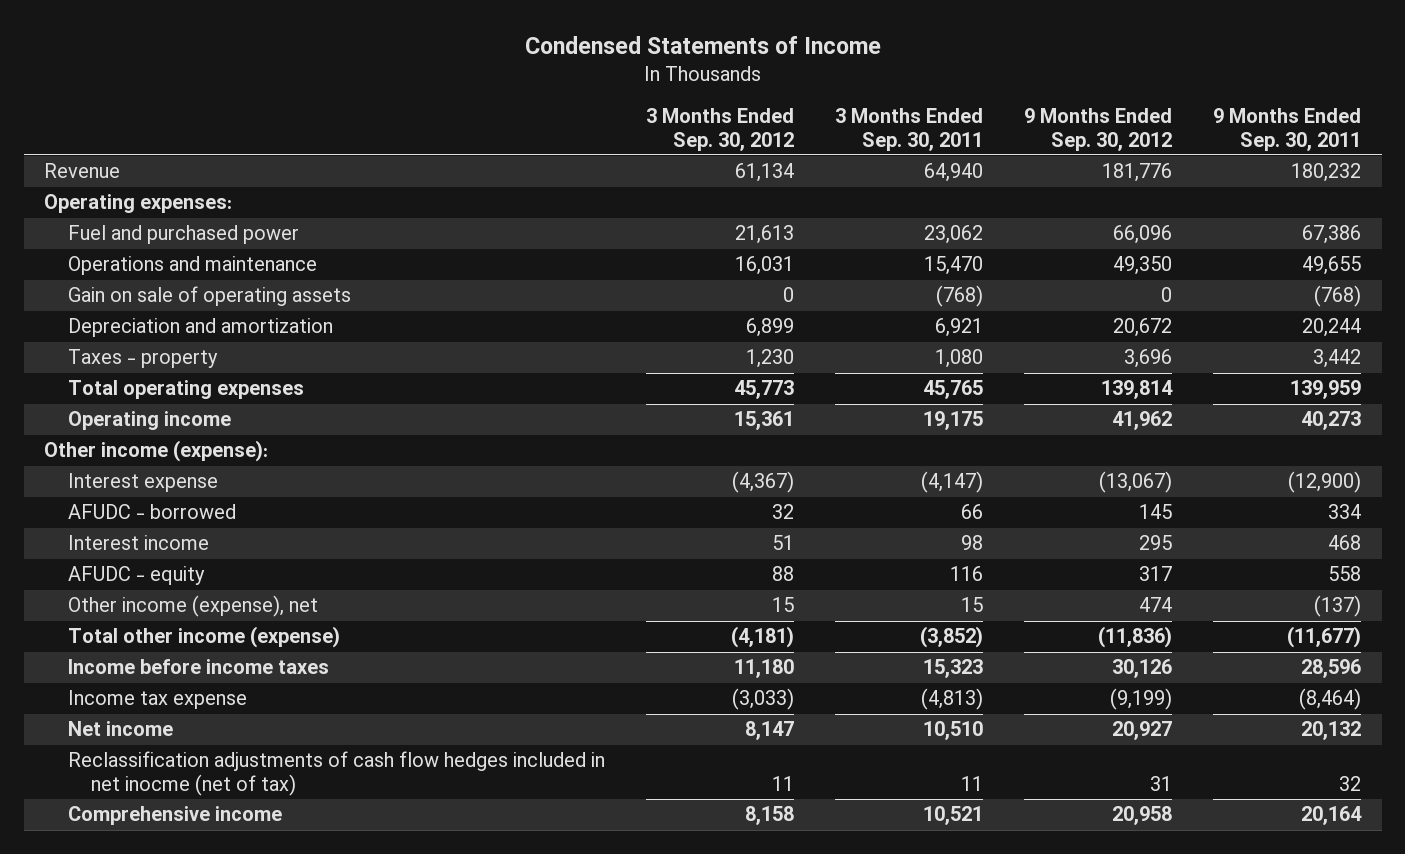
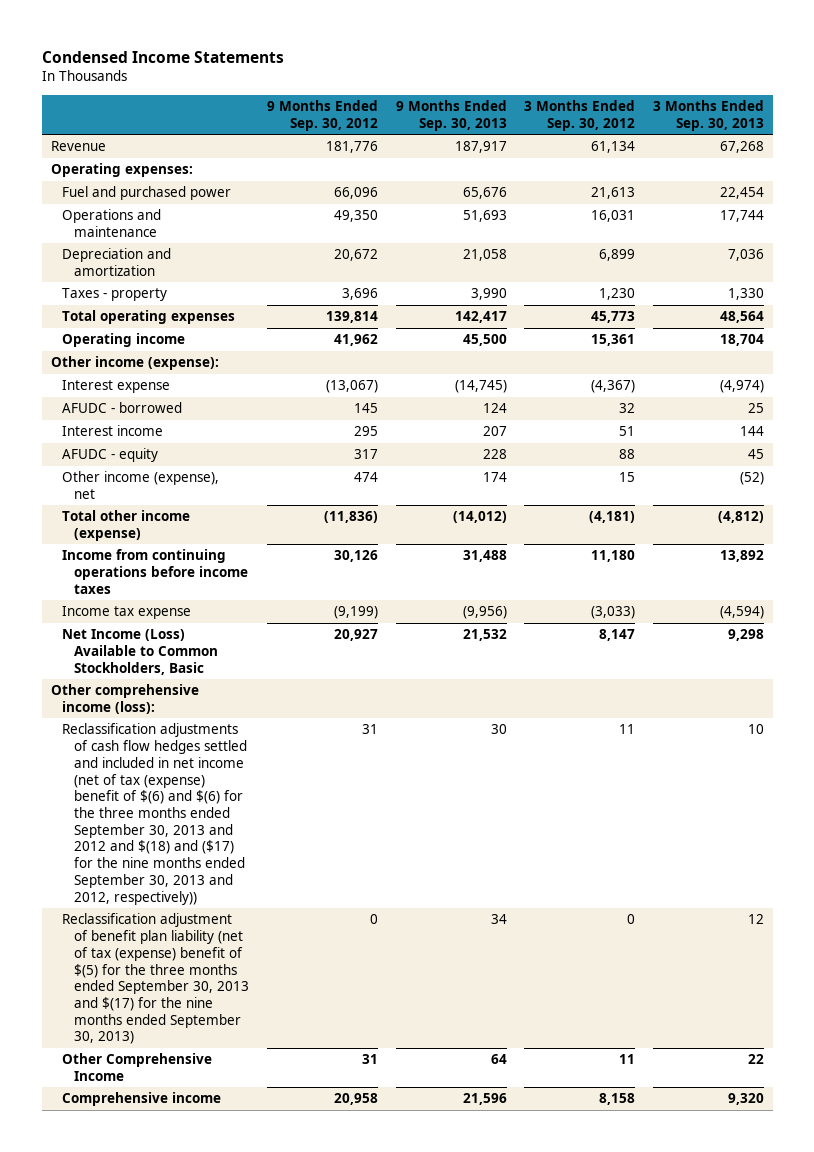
[524,36,881,55] Condensed Statements of Income -> [41,50,284,63] Condensed Income Statements
[834,108,983,151] 3 Months Ended Sep. 30, 2011 -> none
[1213,108,1362,151] 9 Months Ended Sep. 30, 2011 -> none
none -> [395,100,507,132] 9 Months Ended Sep. 30, 2013
none -> [652,100,764,132] 3 Months Ended Sep. 30, 2013
[67,286,351,307] Gain on sale of operating assets -> none
[67,659,329,675] Income before income taxes -> [62,549,249,594] Income from continuing operations before income taxes
[67,721,173,737] Net income -> [62,629,219,675] Net Income (Loss) Available to Common Stockholders, Basic
none -> [50,684,199,715] Other comprehensive income (loss):
[67,751,605,796] Reclassification adjustments of cash flow hedges included in net inocme (net of tax) -> [62,723,248,905] Reclassification adjustments of cash flow hedges settled and included in net income (net of tax (expense) benefit of $(6) and $(6) for the three months ended September 30, 2013 and 2012 and $(18) and ($17) for the nine months ended September 30, 2013 and 2012, respectively))
none -> [62,913,250,1045] Reclassification adjustment of benefit plan liability (net of tax (expense) benefit of $(5) for the three months ended September 30, 2013 and $(17) for the nine months ended September 30, 2013)
none -> [62,1053,213,1082] Other Comprehensive Income

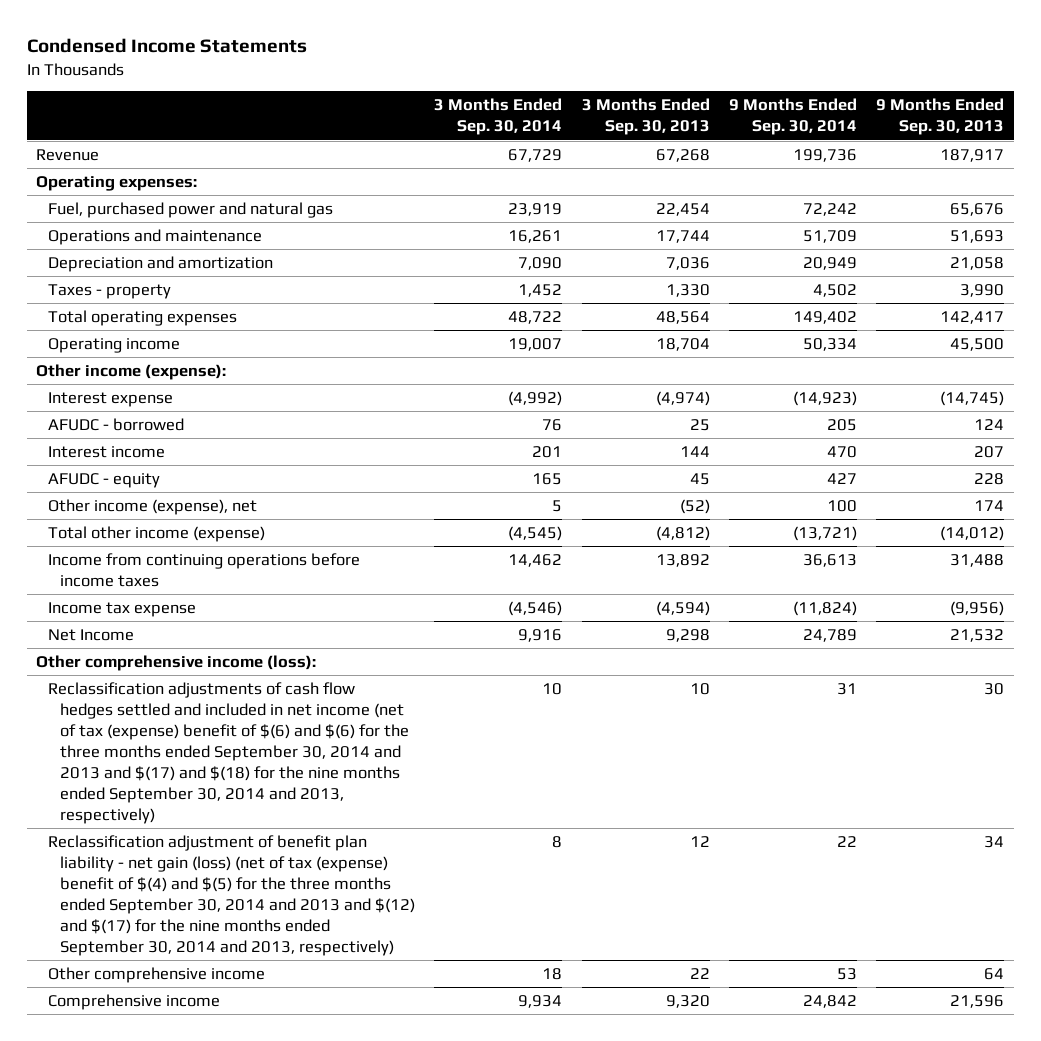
[266,100,378,132] 9 Months Ended Sep. 30, 2012 -> none
[524,100,636,132] 3 Months Ended Sep. 30, 2012 -> none
none -> [434,98,563,136] 3 Months Ended Sep. 30, 2014
none -> [729,98,858,136] 9 Months Ended Sep. 30, 2014
[62,186,232,201] Fuel and purchased power -> [48,202,334,219] Fuel, purchased power and natural gas
[62,629,219,675] Net Income (Loss) Available to Common Stockholders, Basic -> [48,629,135,642] Net Income
[62,723,248,905] Reclassification adjustments of cash flow hedges settled and included in net income (net of tax (expense) benefit of $(6) and $(6) for the three months ended September 30, 2013 and 2012 and $(18) and ($17) for the nine months ended September 30, 2013 and 2012, respectively)) -> [48,682,410,824] Reclassification adjustments of cash flow hedges settled and included in net income (net of tax (expense) benefit of $(6) and $(6) for the three months ended September 30, 2014 and 2013 and $(17) and $(18) for the nine months ended September 30, 2014 and 2013, respectively)
[62,913,250,1045] Reclassification adjustment of benefit plan liability (net of tax (expense) benefit of $(5) for the three months ended September 30, 2013 and $(17) for the nine months ended September 30, 2013) -> [48,835,416,956] Reclassification adjustment of benefit plan liability - net gain (loss) (net of tax (expense) benefit of $(4) and $(5) for the three months ended September 30, 2014 and 2013 and $(12) and $(17) for the nine months ended September 30, 2014 and 2013, respectively)
[62,1053,213,1082] Other Comprehensive Income -> [48,967,266,984] Other comprehensive income

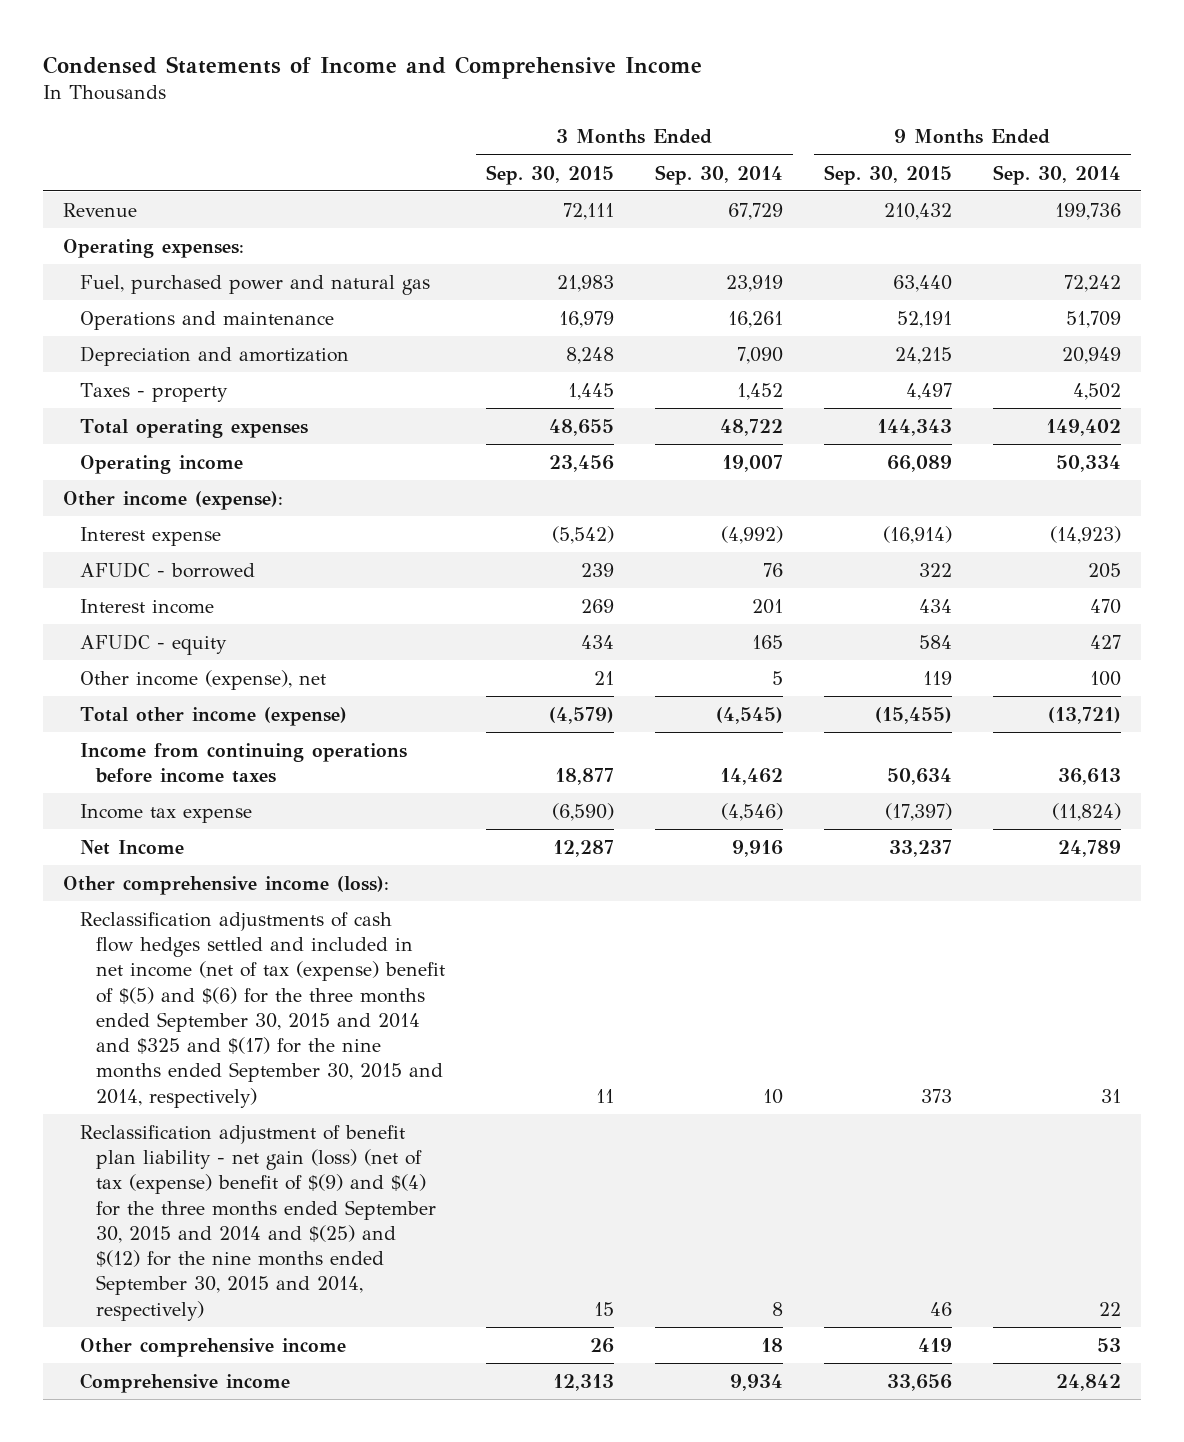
[26,38,307,54] Condensed Income Statements -> [42,55,702,79] Condensed Statements of Income and Comprehensive Income
[581,98,710,136] 3 Months Ended Sep. 30, 2013 -> none
[876,98,1005,136] 9 Months Ended Sep. 30, 2013 -> none
none -> [485,164,614,185] Sep. 30, 2015
none -> [823,164,952,185] Sep. 30, 2015
[48,682,410,824] Reclassification adjustments of cash flow hedges settled and included in net income (net of tax (expense) benefit of $(6) and $(6) for the three months ended September 30, 2014 and 2013 and $(17) and $(18) for the nine months ended September 30, 2014 and 2013, respectively) -> [79,911,446,1108] Reclassification adjustments of cash flow hedges settled and included in net income (net of tax (expense) benefit of $(5) and $(6) for the three months ended September 30, 2015 and 2014 and $325 and $(17) for the nine months ended September 30, 2015 and 2014, respectively)
[48,835,416,956] Reclassification adjustment of benefit plan liability - net gain (loss) (net of tax (expense) benefit of $(4) and $(5) for the three months ended September 30, 2014 and 2013 and $(12) and $(17) for the nine months ended September 30, 2014 and 2013, respectively) -> [79,1124,437,1321] Reclassification adjustment of benefit plan liability - net gain (loss) (net of tax (expense) benefit of $(9) and $(4) for the three months ended September 30, 2015 and 2014 and $(25) and $(12) for the nine months ended September 30, 2015 and 2014, respectively)

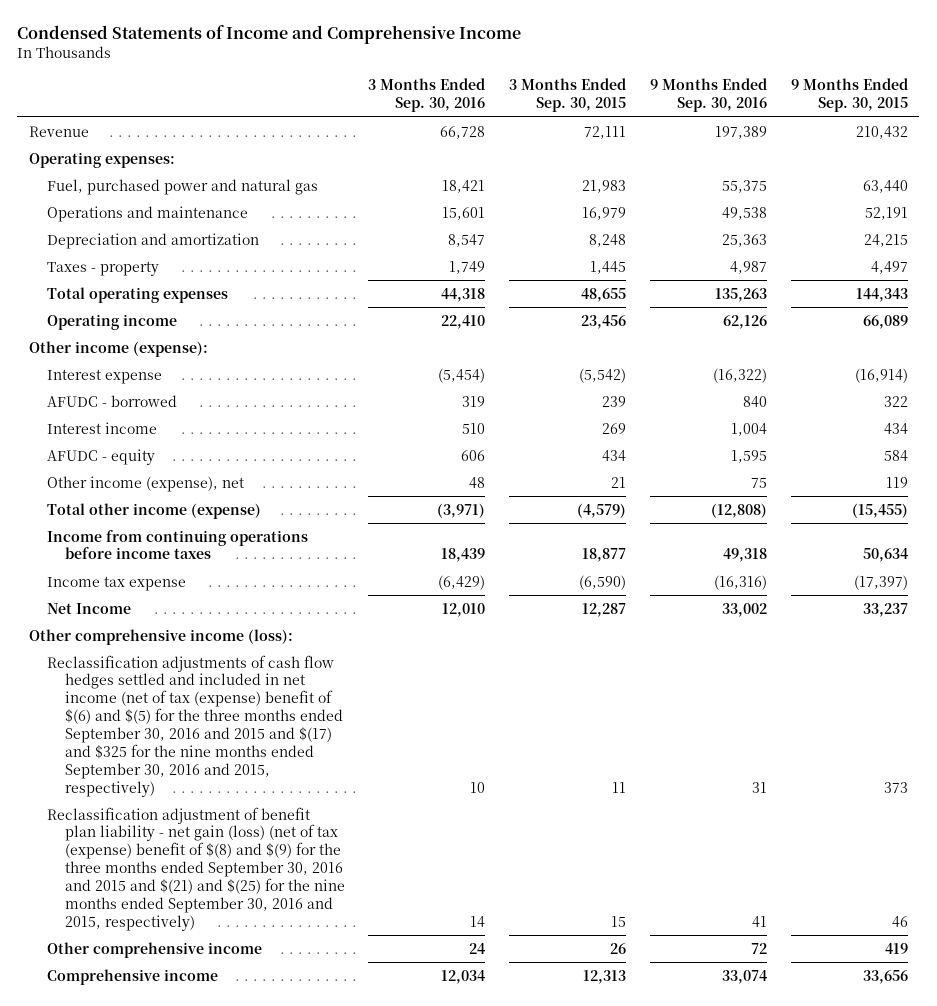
[654,164,783,185] Sep. 30, 2014 -> none
[992,164,1121,185] Sep. 30, 2014 -> none
none -> [368,78,486,113] 3 Months Ended Sep. 30, 2016
none -> [649,78,767,113] 9 Months Ended Sep. 30, 2016
[79,911,446,1108] Reclassification adjustments of cash flow hedges settled and included in net income (net of tax (expense) benefit of $(5) and $(6) for the three months ended September 30, 2015 and 2014 and $325 and $(17) for the nine months ended September 30, 2015 and 2014, respectively) -> [46,654,343,797] Reclassification adjustments of cash flow hedges settled and included in net income (net of tax (expense) benefit of $(6) and $(5) for the three months ended September 30, 2016 and 2015 and $(17) and $325 for the nine months ended September 30, 2016 and 2015, respectively)
[79,1124,437,1321] Reclassification adjustment of benefit plan liability - net gain (loss) (net of tax (expense) benefit of $(9) and $(4) for the three months ended September 30, 2015 and 2014 and $(25) and $(12) for the nine months ended September 30, 2015 and 2014, respectively) -> [46,806,345,932] Reclassification adjustment of benefit plan liability - net gain (loss) (net of tax (expense) benefit of $(8) and $(9) for the three months ended September 30, 2016 and 2015 and $(21) and $(25) for the nine months ended September 30, 2016 and 2015, respectively)

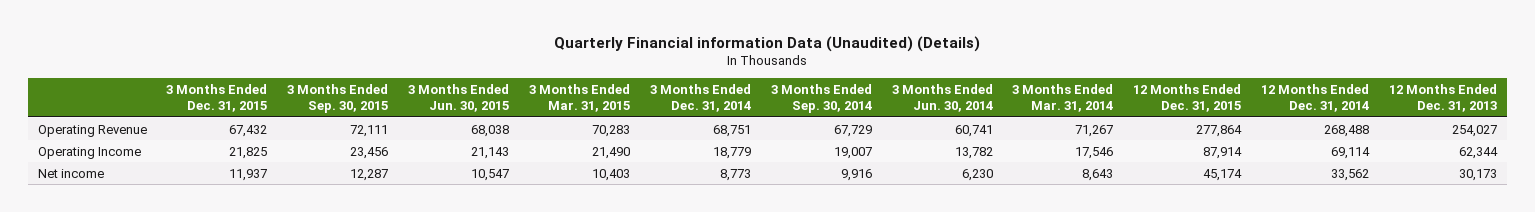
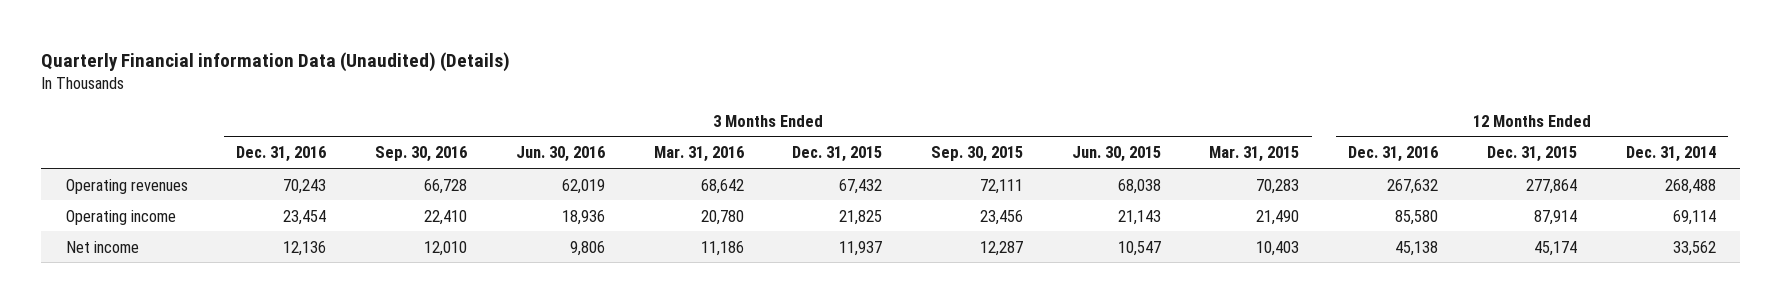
[649,83,751,113] 3 Months Ended Dec. 31, 2014 -> none
[770,83,872,114] 3 Months Ended Sep. 30, 2014 -> none
[891,83,993,113] 3 Months Ended Jun. 30, 2014 -> none
[1012,83,1114,113] 3 Months Ended Mar. 31, 2014 -> none
[1388,83,1497,113] 12 Months Ended Dec. 31, 2013 -> none
none -> [236,146,327,163] Dec. 31, 2016
none -> [375,146,468,163] Sep. 30, 2016
none -> [515,146,605,163] Jun. 30, 2016
none -> [653,146,744,163] Mar. 31, 2016
none -> [1348,146,1439,163] Dec. 31, 2016
[37,124,147,137] Operating Revenue -> [65,178,188,194] Operating revenues
[37,146,141,159] Operating Income -> [65,209,176,225] Operating income

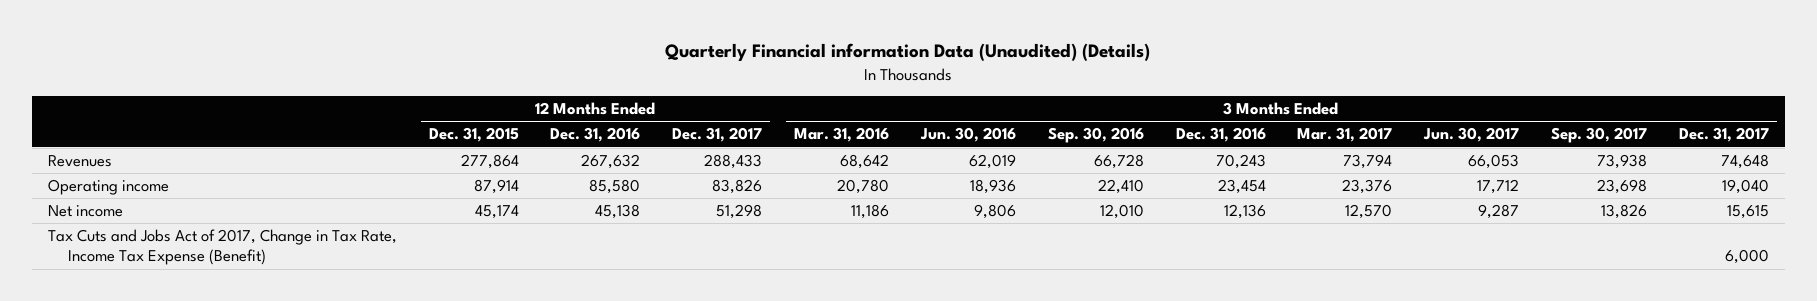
[792,146,883,163] Dec. 31, 2015 -> none
[931,146,1024,163] Sep. 30, 2015 -> none
[1071,146,1161,163] Jun. 30, 2015 -> none
[1209,146,1300,163] Mar. 31, 2015 -> none
[1625,146,1716,163] Dec. 31, 2014 -> none
none -> [672,127,763,143] Dec. 31, 2017
none -> [1297,127,1393,143] Mar. 31, 2017
none -> [1423,127,1520,143] Jun. 30, 2017
none -> [1551,127,1648,144] Sep. 30, 2017
none -> [1678,127,1769,143] Dec. 31, 2017
[65,178,188,194] Operating revenues -> [47,155,112,168] Revenues
none -> [47,229,397,266] Tax Cuts and Jobs Act of 2017, Change in Tax Rate, Income Tax Expense (Benefit)

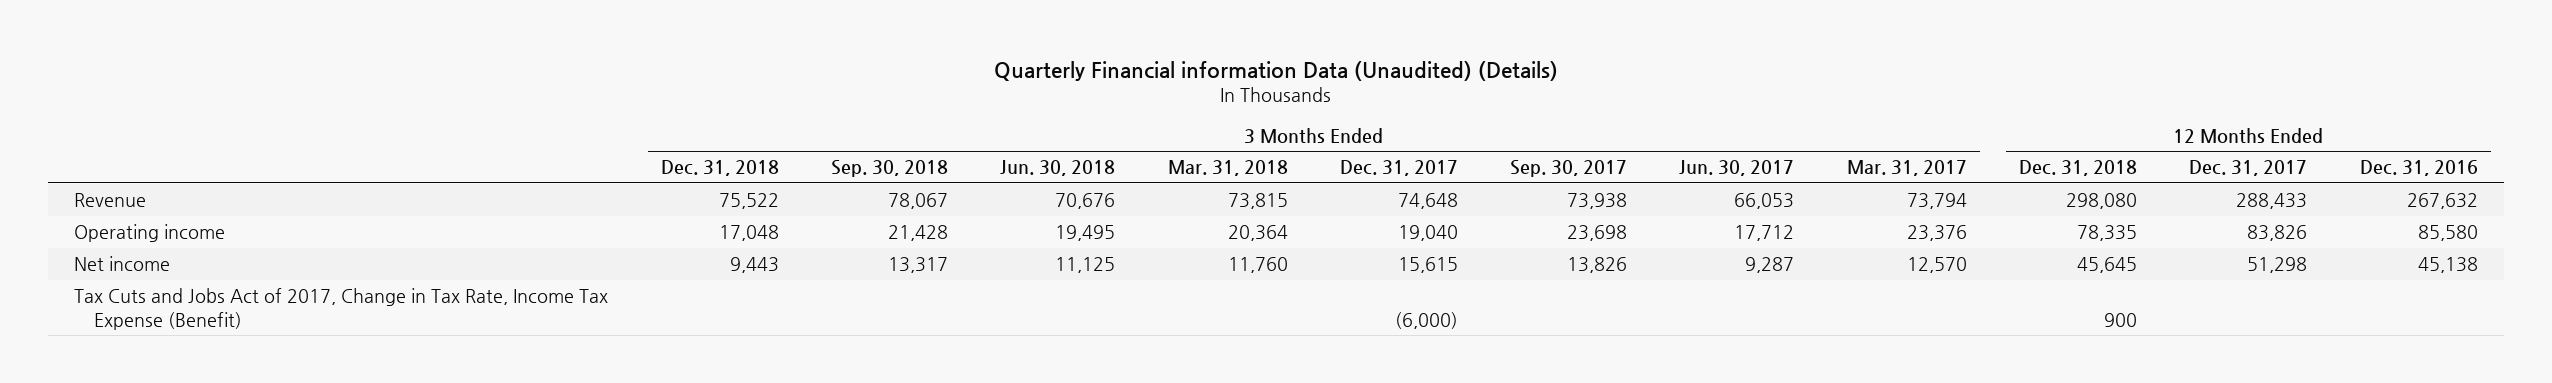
[428,127,519,143] Dec. 31, 2015 -> none
[794,127,890,143] Mar. 31, 2016 -> none
[919,127,1016,143] Jun. 30, 2016 -> none
[1047,127,1144,144] Sep. 30, 2016 -> none
[1175,127,1266,143] Dec. 31, 2016 -> none
none -> [660,160,779,177] Dec. 31, 2018
none -> [830,160,948,178] Sep. 30, 2018
none -> [1000,160,1116,177] Jun. 30, 2018
none -> [1167,160,1288,177] Mar. 31, 2018
none -> [2018,160,2137,177] Dec. 31, 2018
[47,155,112,168] Revenues -> [74,193,147,208] Revenue
[1724,249,1769,265] 6,000 -> [1394,311,1458,329] (6,000)

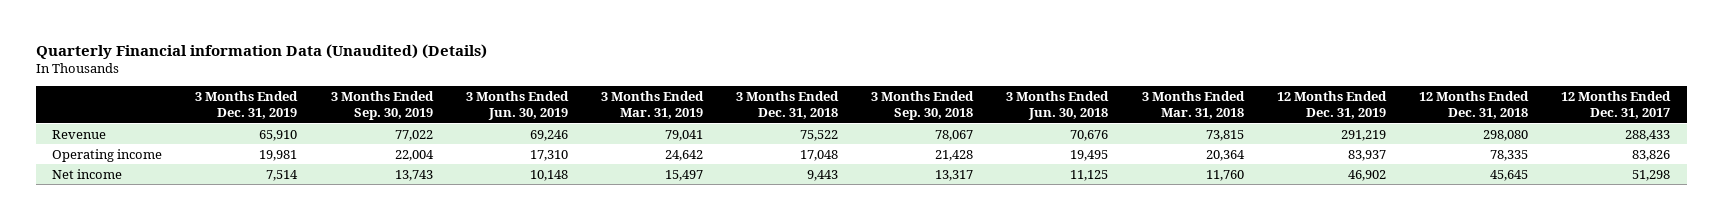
[1339,160,1458,177] Dec. 31, 2017 -> none
[1510,160,1628,178] Sep. 30, 2017 -> none
[1679,160,1795,177] Jun. 30, 2017 -> none
[1846,160,1967,177] Mar. 31, 2017 -> none
[2359,160,2478,177] Dec. 31, 2016 -> none
none -> [195,91,299,120] 3 Months Ended Dec. 31, 2019
none -> [330,91,434,121] 3 Months Ended Sep. 30, 2019
none -> [465,91,569,121] 3 Months Ended Jun. 30, 2019
none -> [600,91,704,120] 3 Months Ended Mar. 31, 2019
none -> [1276,91,1387,120] 12 Months Ended Dec. 31, 2019
[74,288,609,330] Tax Cuts and Jobs Act of 2017, Change in Tax Rate, Income Tax Expense (Benefit) -> none

